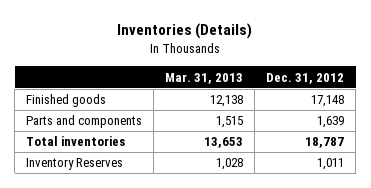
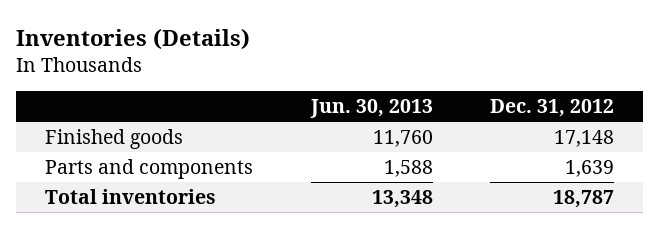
[165,72,244,84] Mar. 31, 2013 -> none
none -> [309,99,433,119] Jun. 30, 2013
[26,158,124,171] Inventory Reserves -> none

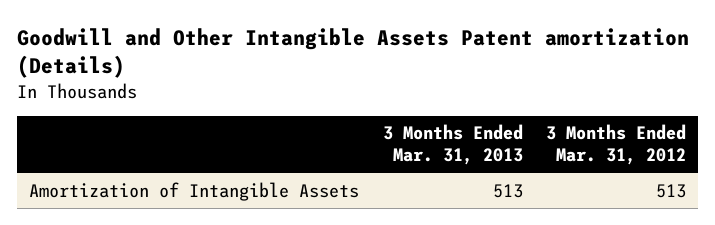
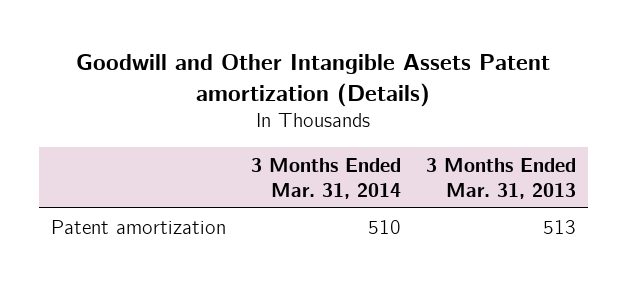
[546,124,687,166] 3 Months Ended Mar. 31, 2012 -> none
none -> [250,157,401,199] 3 Months Ended Mar. 31, 2014
[28,181,359,201] Amortization of Intangible Assets -> [51,219,227,234] Patent amortization

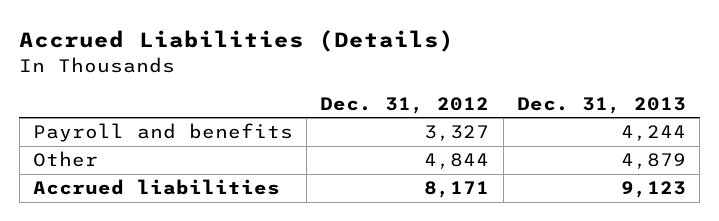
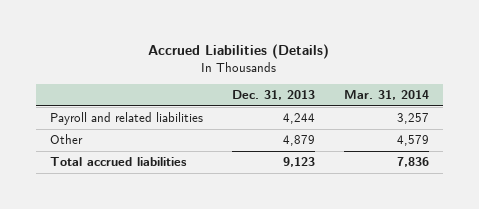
[320,96,490,114] Dec. 31, 2012 -> none
none -> [343,90,429,101] Mar. 31, 2014
[32,123,293,143] Payroll and benefits -> [50,112,204,126] Payroll and related liabilities
[32,179,280,196] Accrued liabilities -> [50,157,188,167] Total accrued liabilities

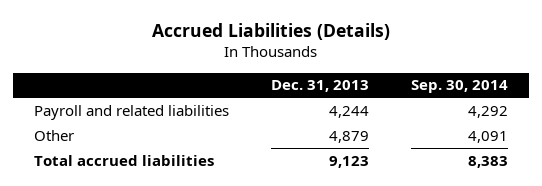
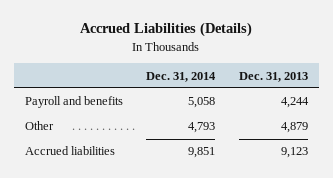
[411,80,509,94] Sep. 30, 2014 -> none
none -> [146,71,217,82] Dec. 31, 2014
[34,104,230,120] Payroll and related liabilities -> [25,96,124,109] Payroll and benefits
[34,154,215,166] Total accrued liabilities -> [25,146,116,156] Accrued liabilities

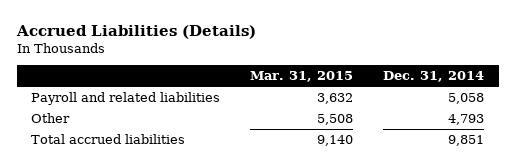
[238,71,308,82] Dec. 31, 2013 -> none
none -> [250,71,354,83] Mar. 31, 2015
[25,96,124,109] Payroll and benefits -> [31,92,221,106] Payroll and related liabilities
[25,146,116,156] Accrued liabilities -> [31,134,186,145] Total accrued liabilities

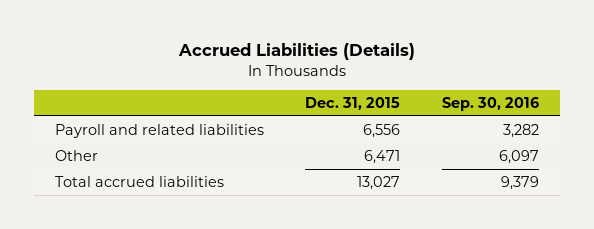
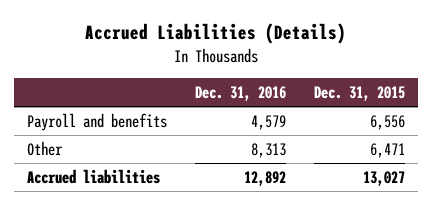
[442,97,540,112] Sep. 30, 2016 -> none
none -> [195,86,287,102] Dec. 31, 2016
[54,123,264,138] Payroll and related liabilities -> [27,112,168,131] Payroll and benefits
[54,175,224,187] Total accrued liabilities -> [27,168,161,184] Accrued liabilities

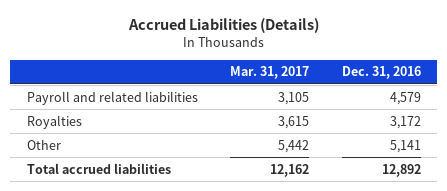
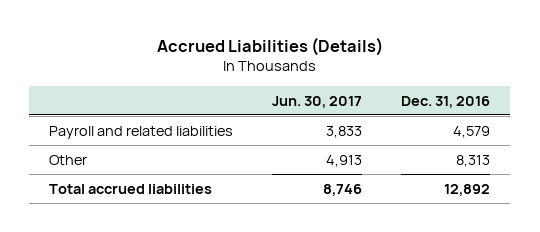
[230,66,310,80] Mar. 31, 2017 -> none
none -> [272,95,363,108] Jun. 30, 2017
[26,114,82,129] Royalties -> none
[389,139,421,153] 5,141 -> [456,154,491,167] 8,313

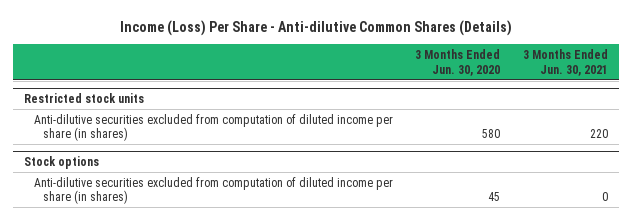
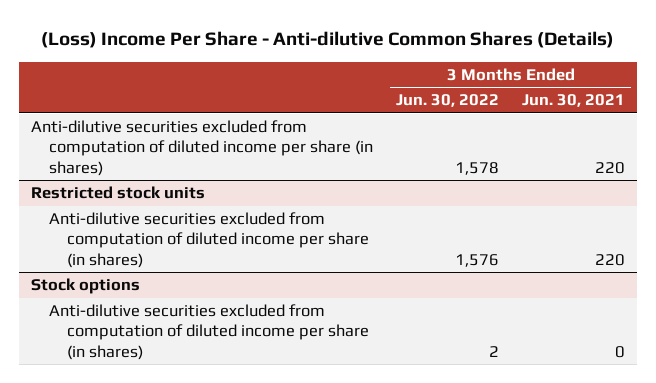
[120,20,513,37] Income (Loss) Per Share - Anti-dilutive Common Shares (Details) -> [40,30,614,48] (Loss) Income Per Share - Anti-dilutive Common Shares (Details)
[415,49,501,76] 3 Months Ended Jun. 30, 2020 -> none
none -> [396,94,500,108] Jun. 30, 2022
none -> [30,120,374,176] Anti-dilutive securities excluded from computation of diluted income per share (in shares)

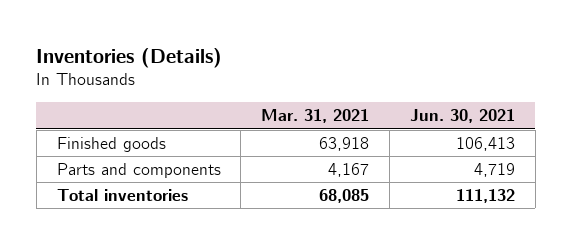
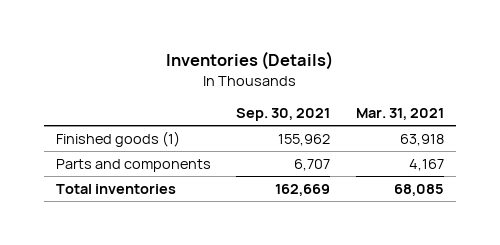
[409,109,515,124] Jun. 30, 2021 -> none
none -> [236,108,331,122] Sep. 30, 2021
[56,136,166,152] Finished goods -> [56,130,181,147] Finished goods (1)

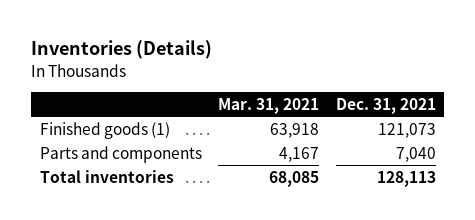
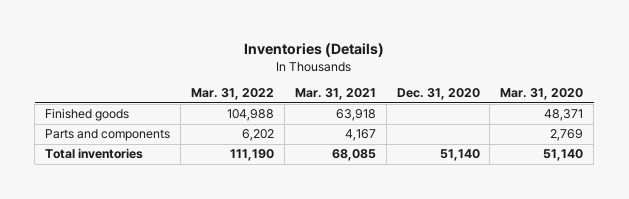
[335,98,436,115] Dec. 31, 2021 -> none
none -> [190,88,274,101] Mar. 31, 2022
none -> [396,88,480,101] Dec. 31, 2020
none -> [500,88,584,101] Mar. 31, 2020
[39,121,170,139] Finished goods (1) -> [45,108,130,122] Finished goods

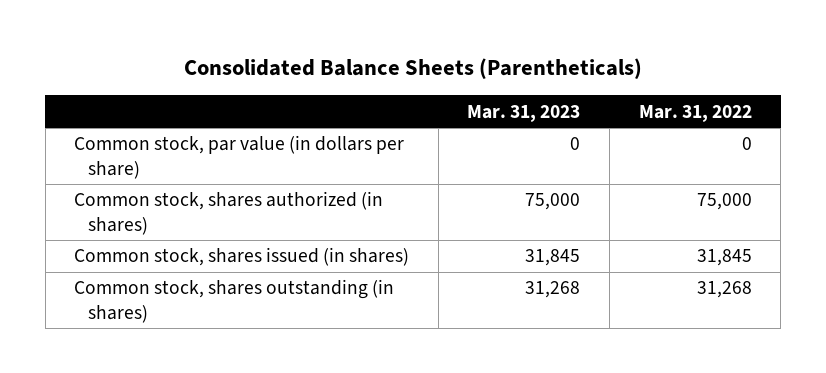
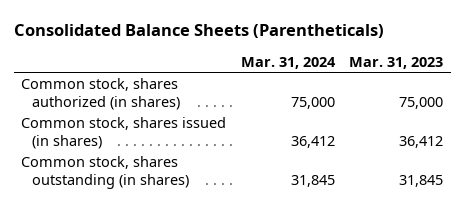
[638,104,752,122] Mar. 31, 2022 -> none
none -> [240,56,336,69] Mar. 31, 2024
[74,135,405,179] Common stock, par value (in dollars per share) -> none
[525,249,581,267] 31,845 -> [399,135,444,148] 36,412
[525,281,581,299] 31,268 -> [399,174,444,187] 31,845

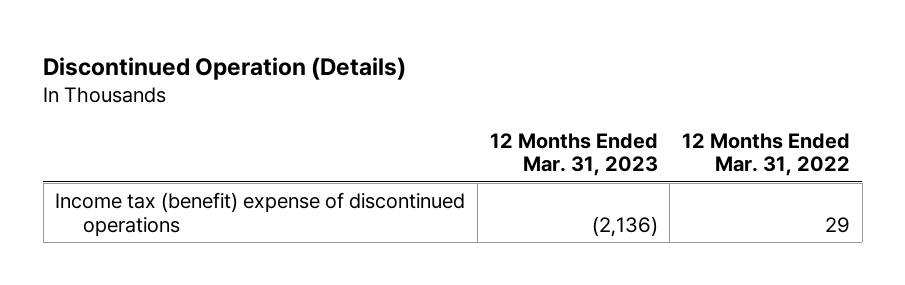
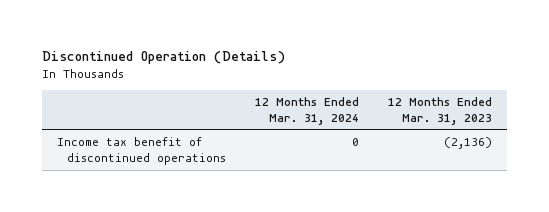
[681,132,850,177] 12 Months Ended Mar. 31, 2022 -> none
none -> [255,96,360,125] 12 Months Ended Mar. 31, 2024
[55,191,466,237] Income tax (benefit) expense of discontinued operations -> [56,137,226,165] Income tax benefit of discontinued operations

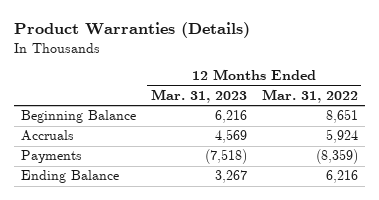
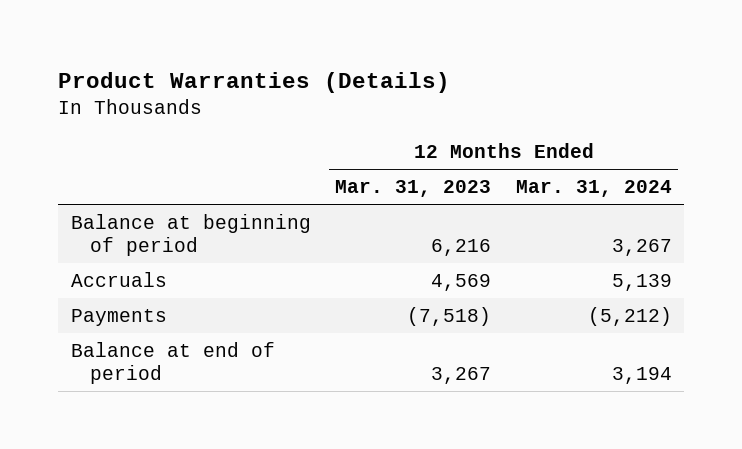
[261,89,358,104] Mar. 31, 2022 -> none
none -> [515,180,672,198] Mar. 31, 2024
[20,110,136,124] Beginning Balance -> [70,214,311,256] Balance at beginning of period
[20,170,119,184] Ending Balance -> [70,342,275,384] Balance at end of period

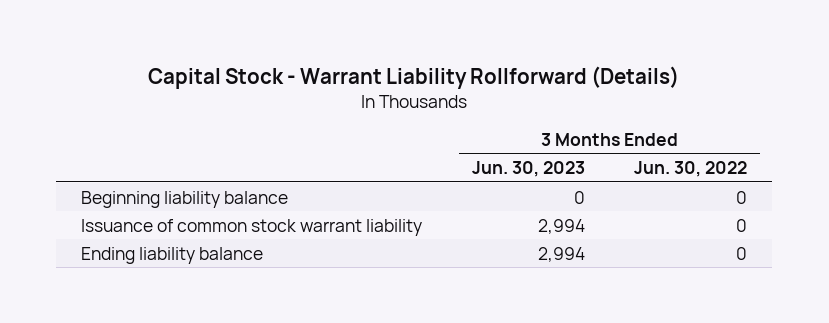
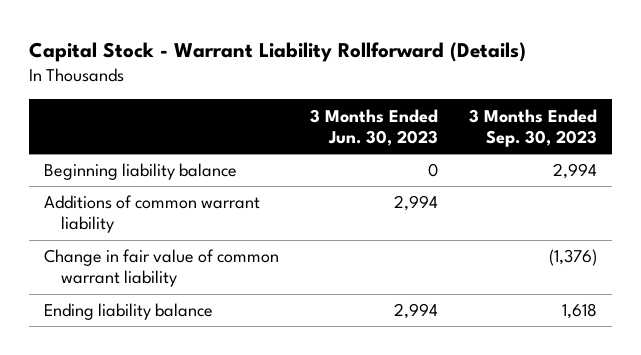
[634,160,748,177] Jun. 30, 2022 -> none
none -> [468,108,597,147] 3 Months Ended Sep. 30, 2023
[81,218,423,236] Issuance of common stock warrant liability -> [44,195,261,234] Additions of common warrant liability
none -> [44,249,280,288] Change in fair value of common warrant liability

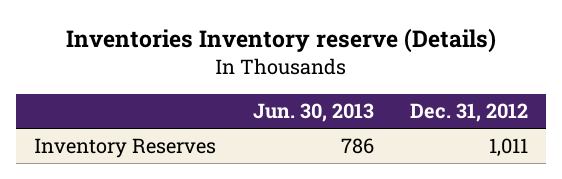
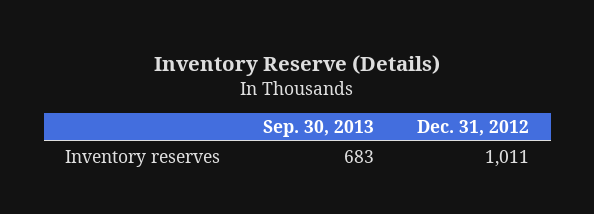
[66,28,497,54] Inventories Inventory reserve (Details) -> [154,55,441,77] Inventory Reserve (Details)
[252,103,374,123] Jun. 30, 2013 -> none
none -> [263,120,375,138] Sep. 30, 2013
[34,138,217,159] Inventory Reserves -> [65,149,221,167] Inventory reserves

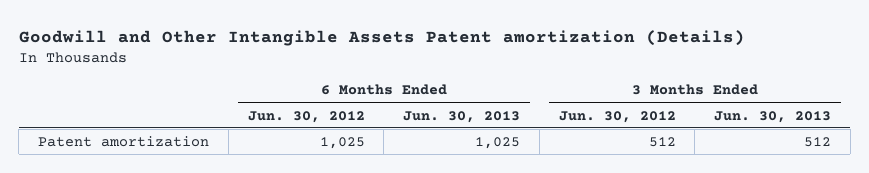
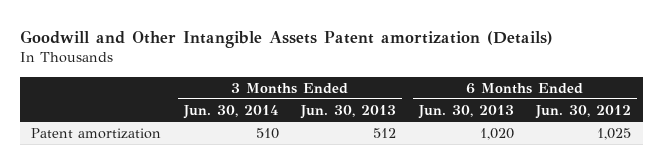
[558,110,676,123] Jun. 30, 2012 -> none
none -> [182,105,279,120] Jun. 30, 2014
[475,136,521,149] 1,025 -> [479,128,514,141] 1,020

